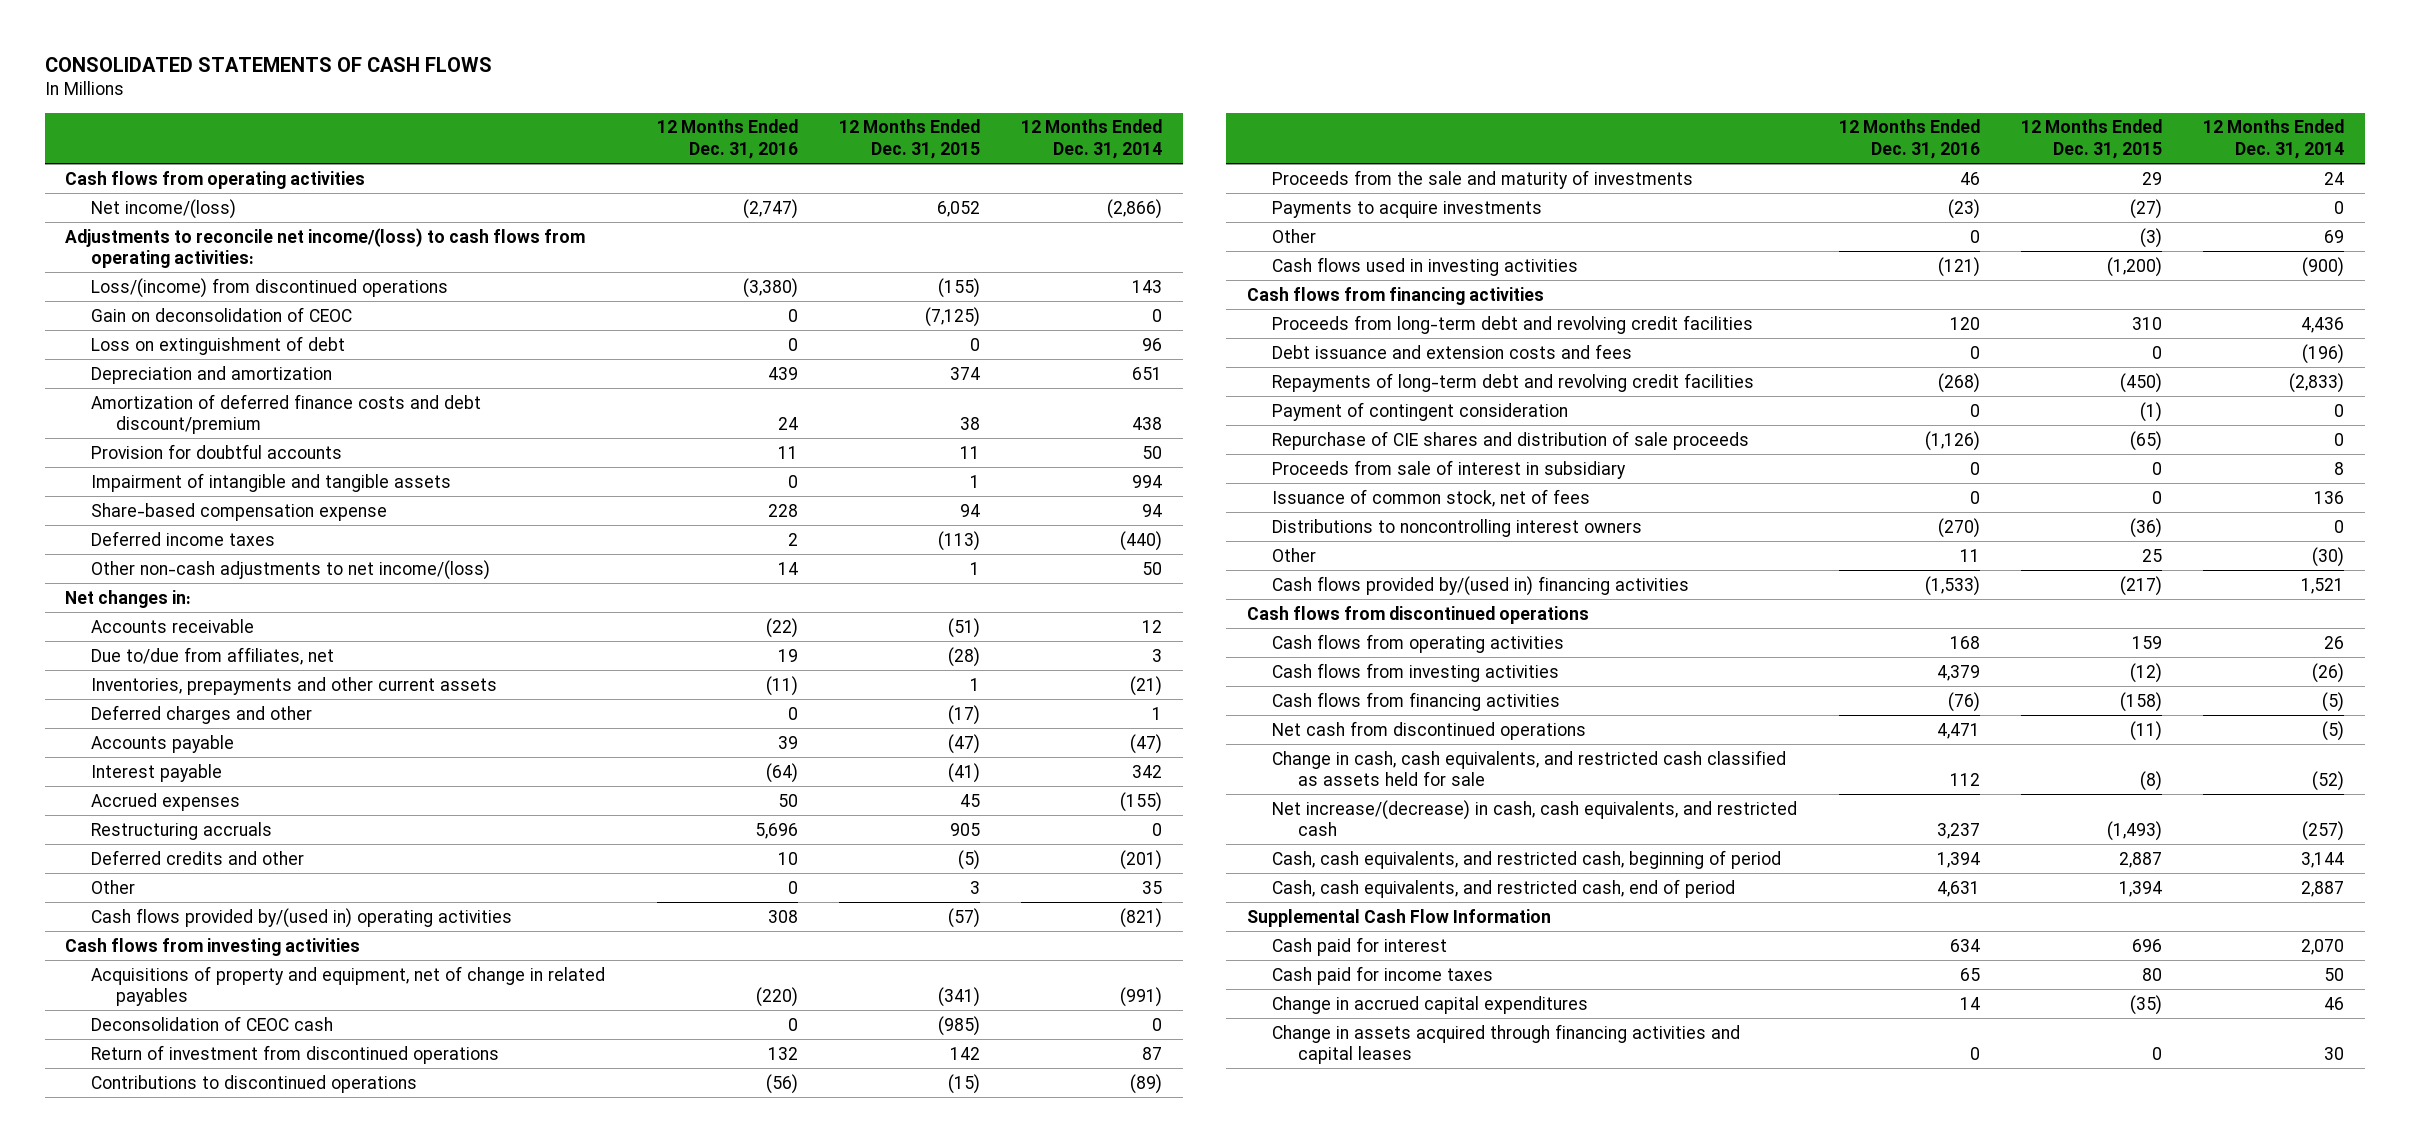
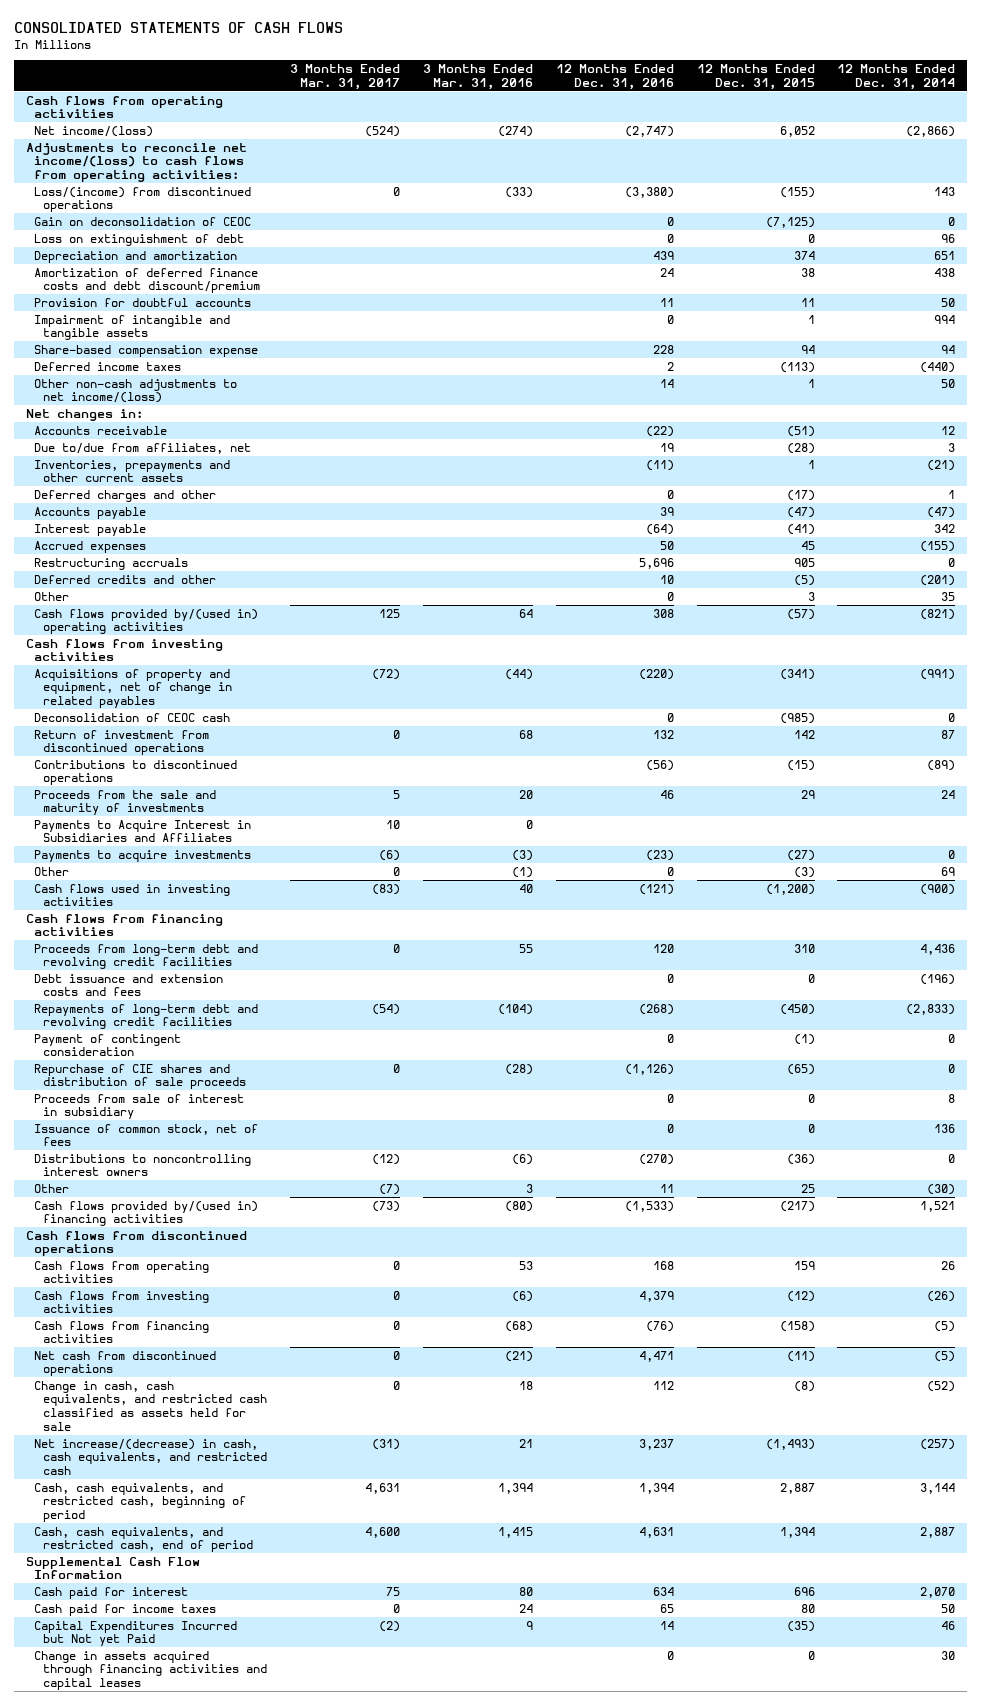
none -> [290,64,401,90] 3 Months Ended Mar. 31, 2017
none -> [422,64,533,90] 3 Months Ended Mar. 31, 2016
none -> [34,819,252,843] Payments to Acquire Interest in Subsidiaries and Affiliates
[1272,995,1589,1014] Change in accrued capital expenditures -> [34,1620,238,1647] Capital Expenditures Incurred but Not yet Paid

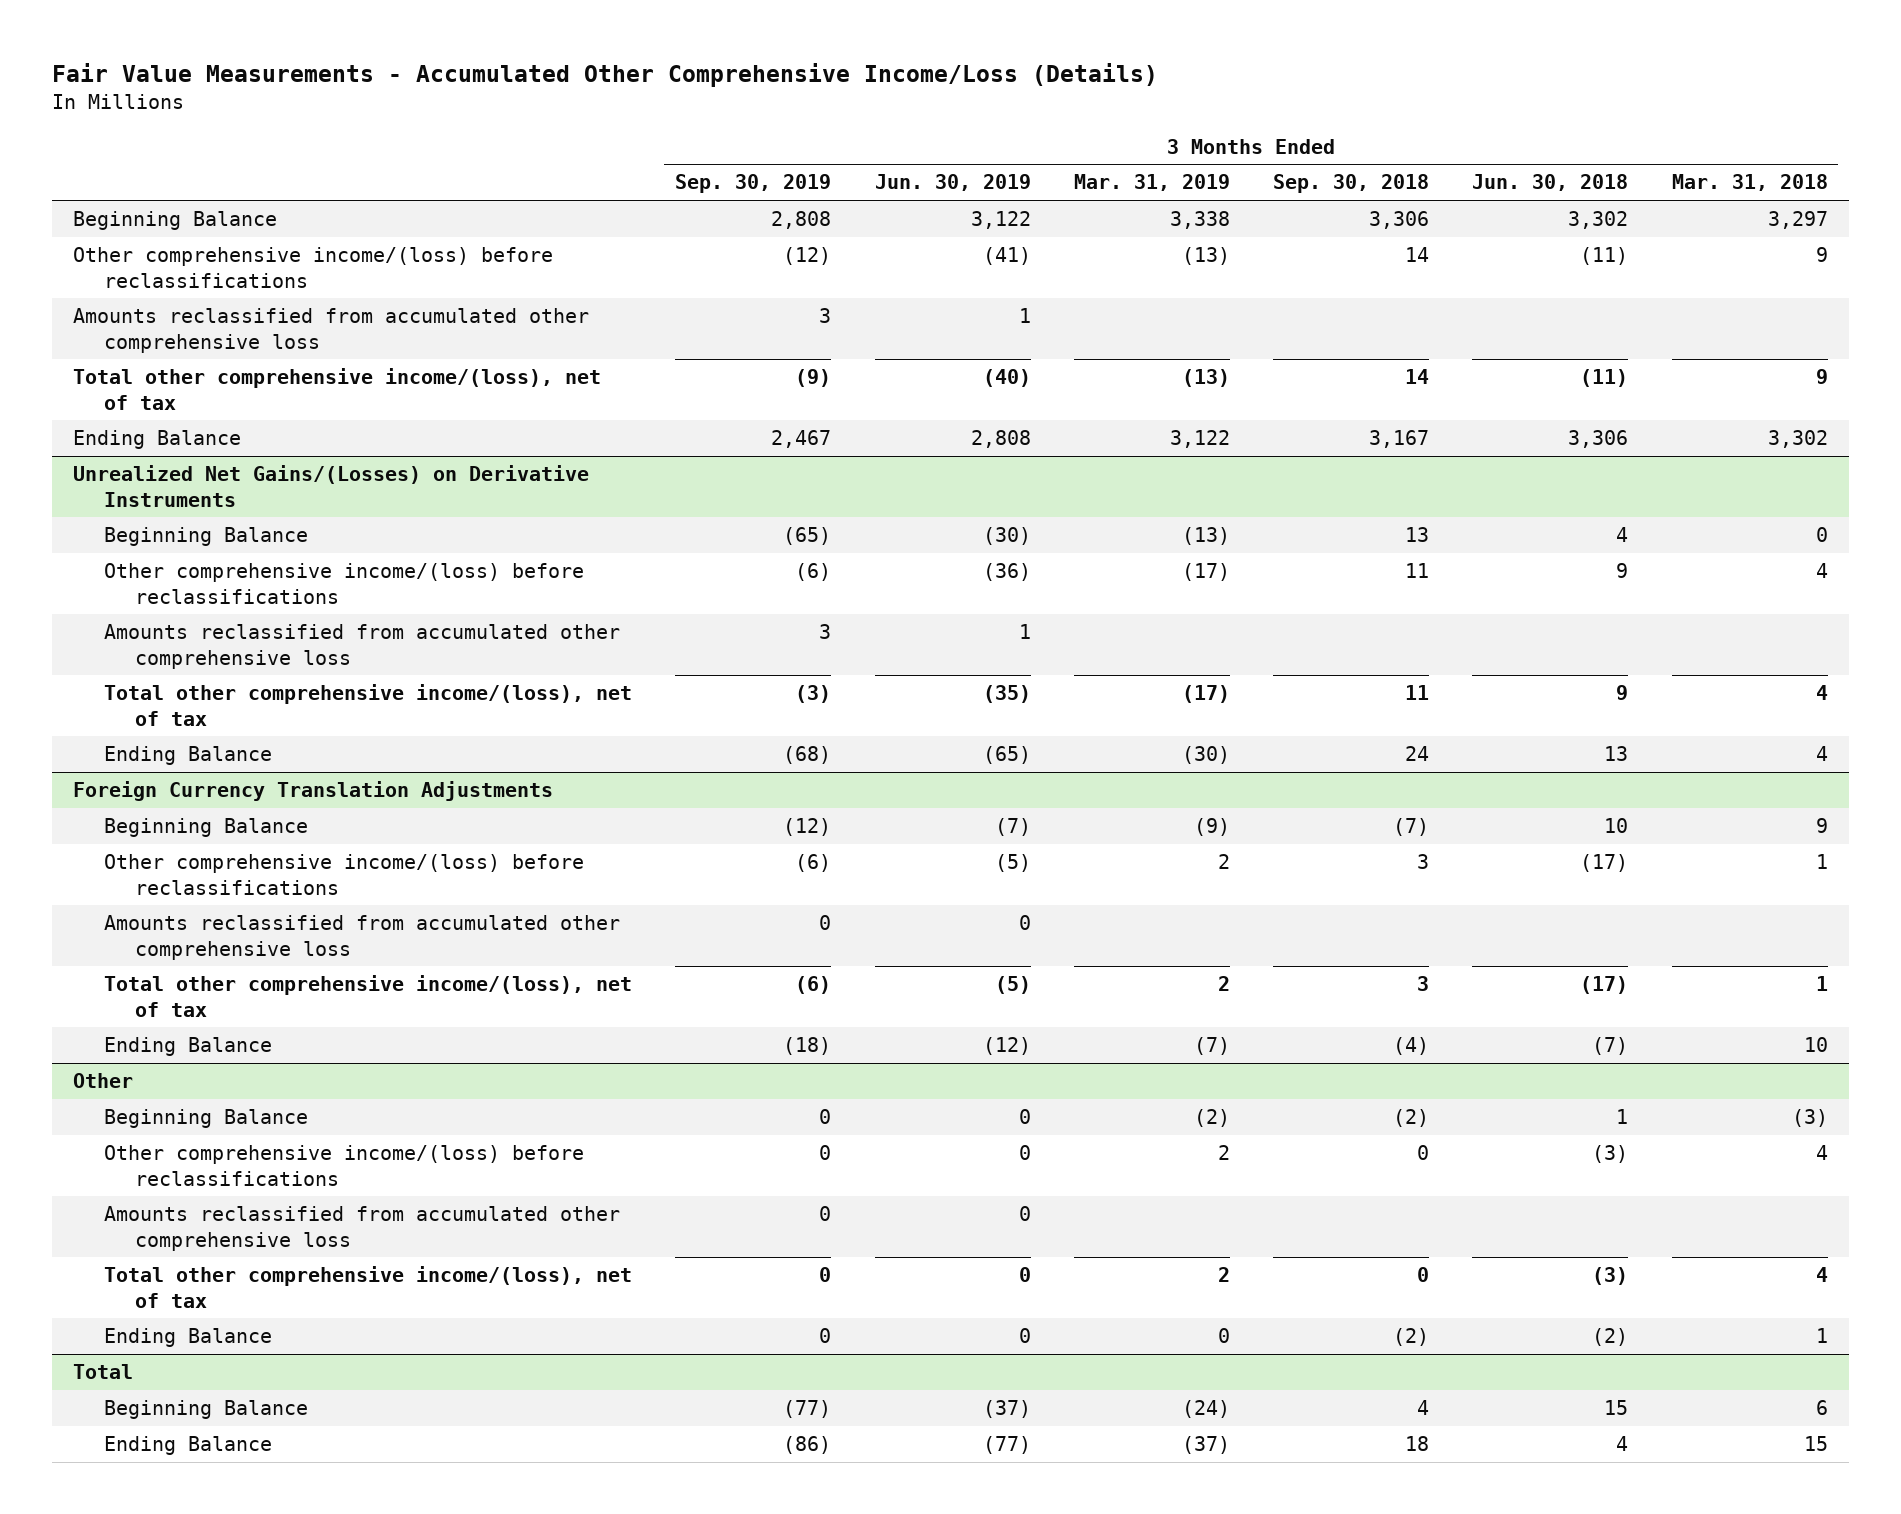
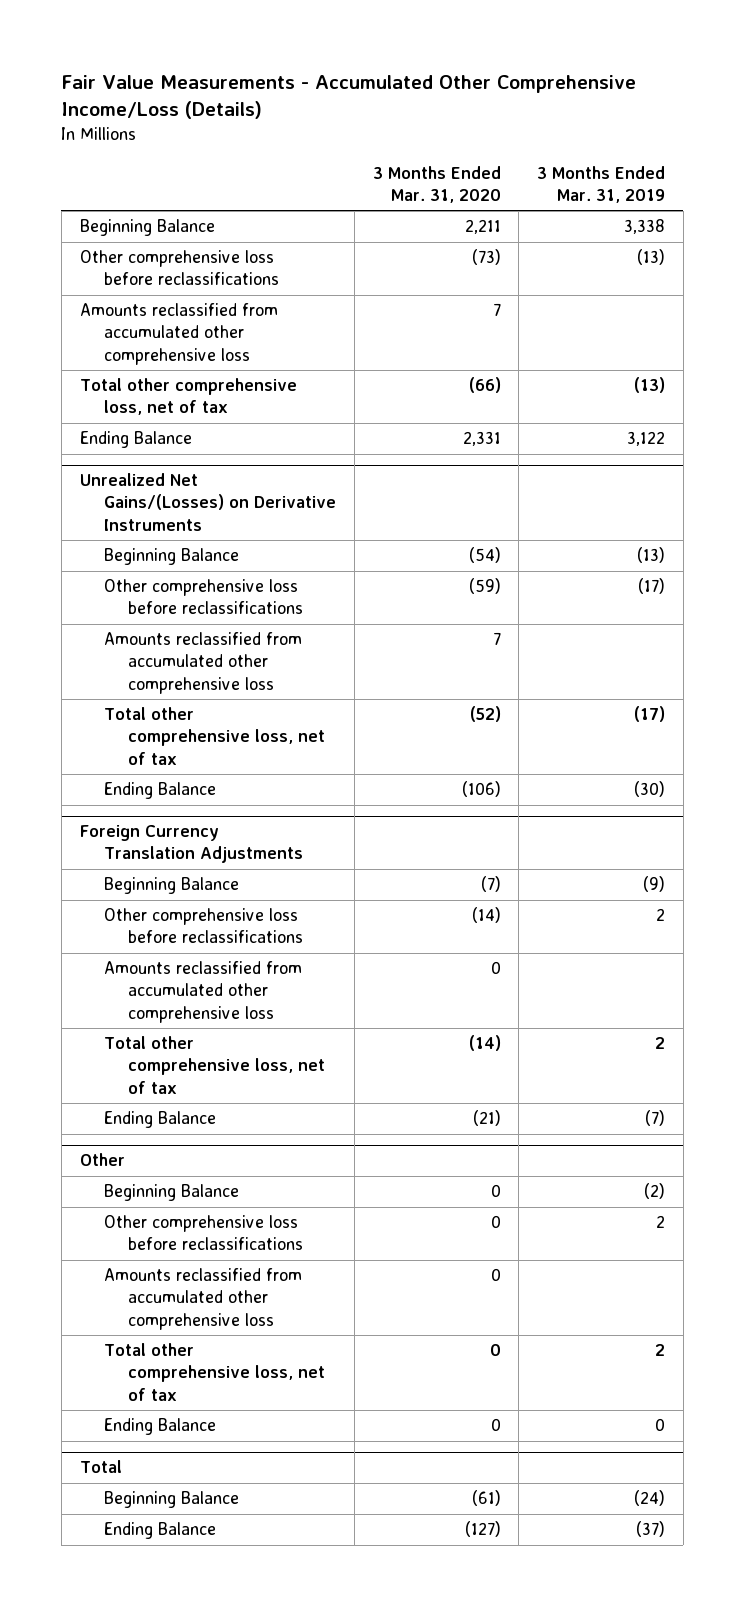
[675,174,832,194] Sep. 30, 2019 -> none
[874,174,1031,192] Jun. 30, 2019 -> none
[1273,174,1430,194] Sep. 30, 2018 -> none
[1472,174,1629,192] Jun. 30, 2018 -> none
[1671,174,1828,192] Mar. 31, 2018 -> none
none -> [372,165,501,203] 3 Months Ended Mar. 31, 2020
[73,247,554,288] Other comprehensive income/(loss) before reclassifications -> [79,250,279,286] Other comprehensive loss before reclassifications
[73,368,602,410] Total other comprehensive income/(loss), net of tax -> [79,378,297,416] Total other comprehensive loss, net of tax
[104,563,585,604] Other comprehensive income/(loss) before reclassifications -> [103,579,304,615] Other comprehensive loss before reclassifications
[104,684,633,726] Total other comprehensive income/(loss), net of tax -> [103,707,326,765] Total other comprehensive loss, net of tax
[104,854,585,895] Other comprehensive income/(loss) before reclassifications -> [103,908,304,944] Other comprehensive loss before reclassifications
[104,975,633,1017] Total other comprehensive income/(loss), net of tax -> [103,1036,326,1094] Total other comprehensive loss, net of tax
[104,1145,585,1186] Other comprehensive income/(loss) before reclassifications -> [103,1215,304,1251] Other comprehensive loss before reclassifications
[104,1266,633,1308] Total other comprehensive income/(loss), net of tax -> [103,1343,326,1401] Total other comprehensive loss, net of tax

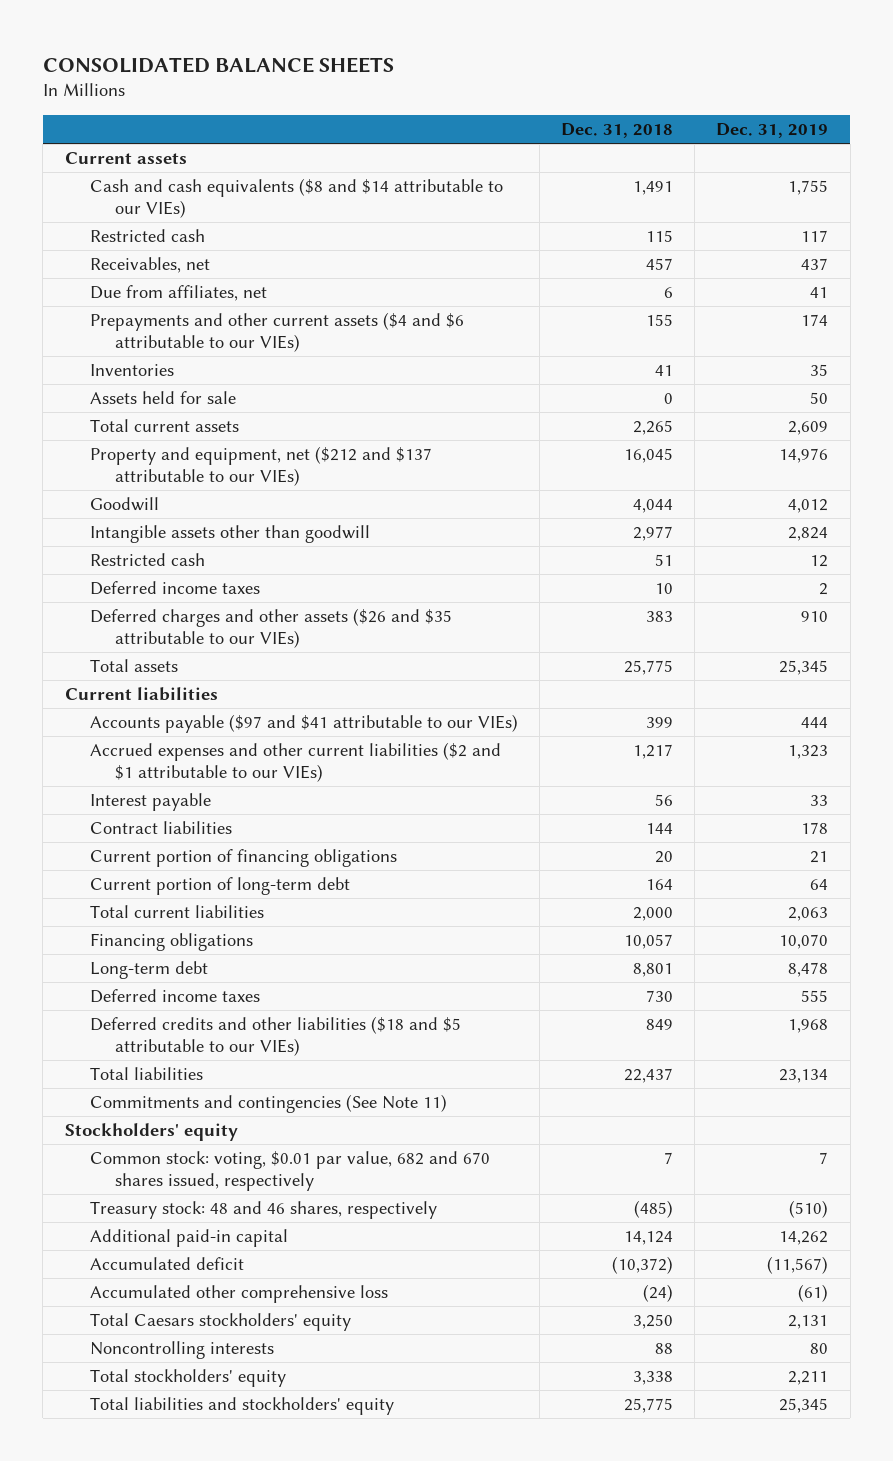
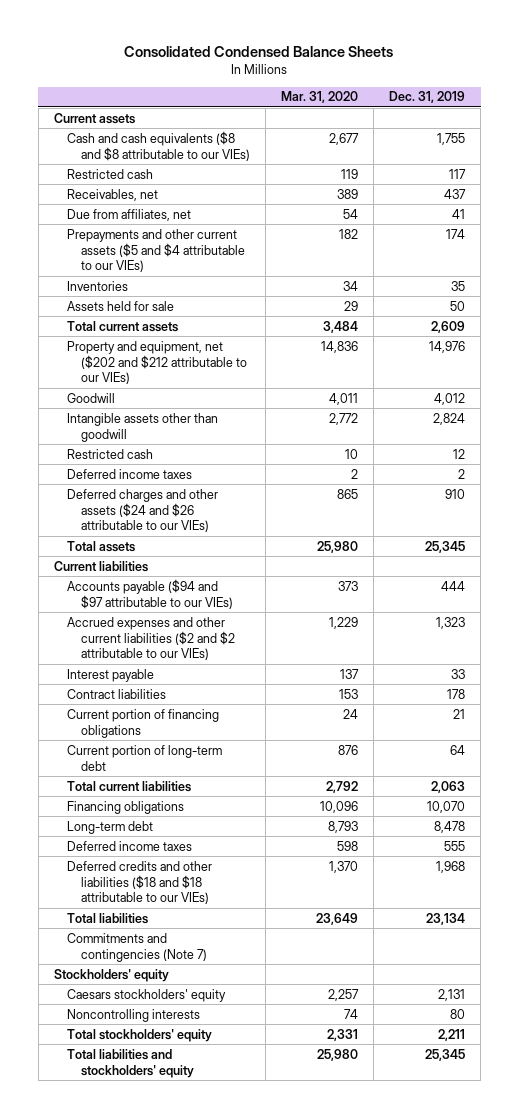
[42,56,394,73] CONSOLIDATED BALANCE SHEETS -> [124,46,394,58] Consolidated Condensed Balance Sheets
[561,122,674,138] Dec. 31, 2018 -> none
none -> [280,91,358,104] Mar. 31, 2020
[89,178,503,218] Cash and cash equivalents ($8 and $14 attributable to our VIEs) -> [67,130,250,161] Cash and cash equivalents ($8 and $8 attributable to our VIEs)
[89,312,464,352] Prepayments and other current assets ($4 and $6 attributable to our VIEs) -> [67,228,245,273] Prepayments and other current assets ($5 and $4 attributable to our VIEs)
[89,446,432,486] Property and equipment, net ($212 and $137 attributable to our VIEs) -> [67,340,247,385] Property and equipment, net ($202 and $212 attributable to our VIEs)
[89,608,452,648] Deferred charges and other assets ($26 and $35 attributable to our VIEs) -> [67,488,219,533] Deferred charges and other assets ($24 and $26 attributable to our VIEs)
[89,714,518,734] Accounts payable ($97 and $41 attributable to our VIEs) -> [67,578,233,609] Accounts payable ($94 and $97 attributable to our VIEs)
[89,742,501,782] Accrued expenses and other current liabilities ($2 and $1 attributable to our VIEs) -> [67,616,235,661] Accrued expenses and other current liabilities ($2 and $2 attributable to our VIEs)
[89,1016,461,1056] Deferred credits and other liabilities ($18 and $5 attributable to our VIEs) -> [67,860,213,905] Deferred credits and other liabilities ($18 and $18 attributable to our VIEs)
[89,1094,447,1114] Commitments and contingencies (See Note 11) -> [67,932,207,962] Commitments and contingencies (Note 7)
[89,1151,490,1191] Common stock: voting, $0.01 par value, 682 and 670 shares issued, respectively -> none
[89,1201,437,1220] Treasury stock: 48 and 46 shares, respectively -> none
[89,1229,288,1248] Additional paid-in capital -> none
[89,1257,244,1271] Accumulated deficit -> none
[89,1285,388,1304] Accumulated other comprehensive loss -> none
[89,1313,351,1332] Total Caesars stockholders' equity -> [67,988,227,1002] Caesars stockholders' equity

